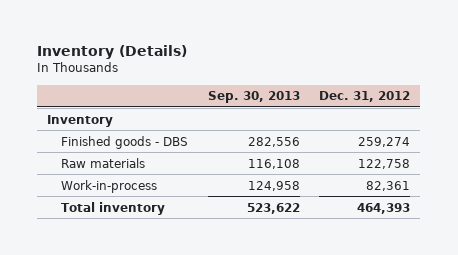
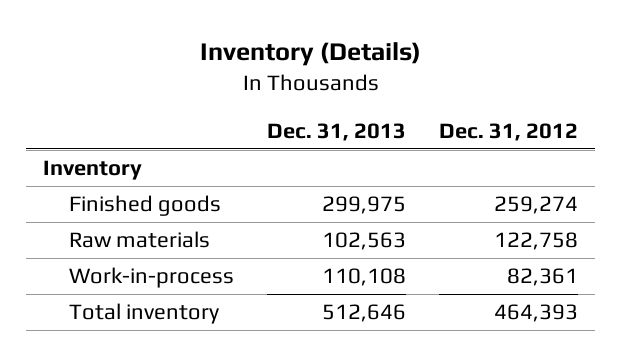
[207,91,300,104] Sep. 30, 2013 -> none
none -> [267,122,407,141] Dec. 31, 2013
[61,135,189,149] Finished goods - DBS -> [68,195,221,217] Finished goods

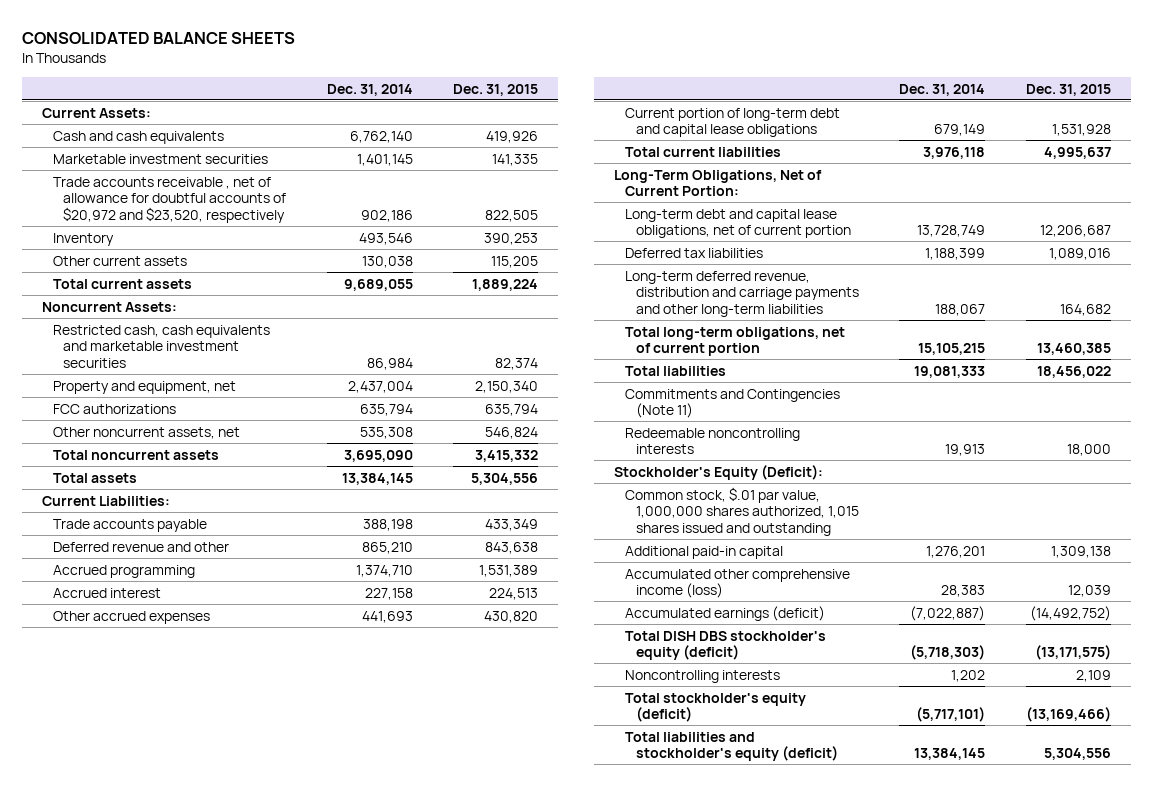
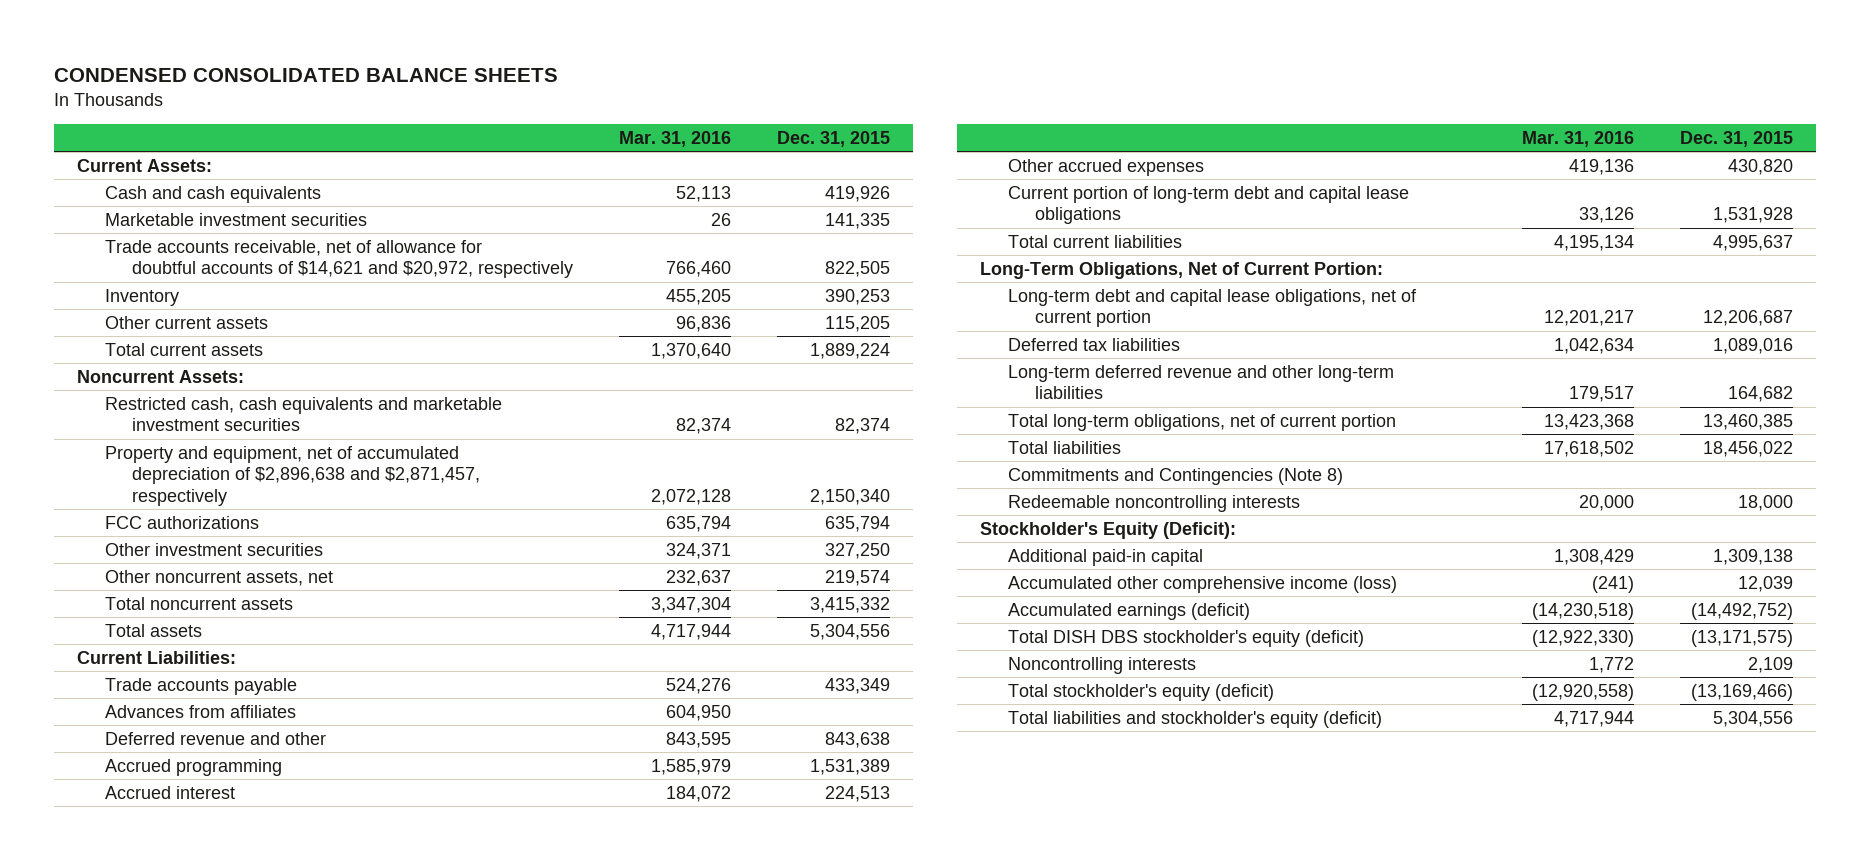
[21,31,295,44] CONSOLIDATED BALANCE SHEETS -> [54,68,559,83] CONDENSED CONSOLIDATED BALANCE SHEETS
[326,83,413,96] Dec. 31, 2014 -> none
none -> [618,130,731,147] Mar. 31, 2016
[52,176,287,224] Trade accounts receivable , net of allowance for doubtful accounts of $20,972 and $23,520, respectively -> [104,239,574,279] Trade accounts receivable, net of allowance for doubtful accounts of $14,621 and $20,972, respectively
[52,380,236,394] Property and equipment, net -> [104,445,481,506] Property and equipment, net of accumulated depreciation of $2,896,638 and $2,871,457, respectively
none -> [104,542,323,556] Other investment securities
[485,426,539,439] 546,824 -> [824,569,890,586] 219,574
none -> [104,704,296,718] Advances from affiliates
[624,270,859,318] Long-term deferred revenue, distribution and carriage payments and other long-term liabilities -> [1007,364,1394,400] Long-term deferred revenue and other long-term liabilities
[624,388,840,419] Commitments and Contingencies (Note 11) -> [1007,467,1343,485] Commitments and Contingencies (Note 8)
[624,486,859,537] Common stock, $.01 par value, 1,000,000 shares authorized, 1,015 shares issued and outstanding -> none

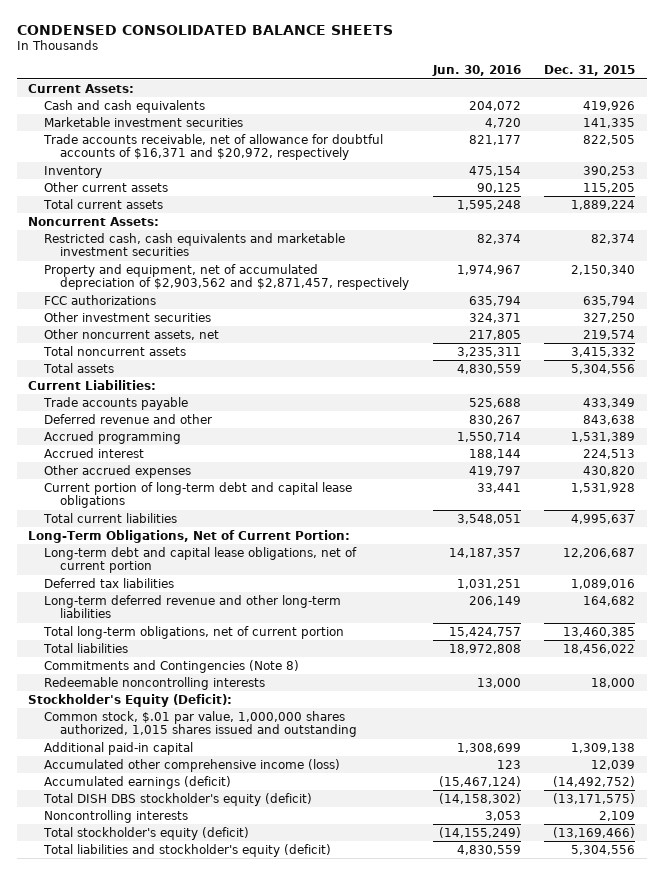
[618,130,731,147] Mar. 31, 2016 -> none
none -> [431,65,521,77] Jun. 30, 2016
[104,239,574,279] Trade accounts receivable, net of allowance for doubtful accounts of $14,621 and $20,972, respectively -> [43,133,384,161] Trade accounts receivable, net of allowance for doubtful accounts of $16,371 and $20,972, respectively
[104,445,481,506] Property and equipment, net of accumulated depreciation of $2,896,638 and $2,871,457, respectively -> [44,263,410,291] Property and equipment, net of accumulated depreciation of $2,903,562 and $2,871,457, respectively
[104,704,296,718] Advances from affiliates -> none
none -> [44,710,358,738] Common stock, $.01 par value, 1,000,000 shares authorized, 1,015 shares issued and outstanding

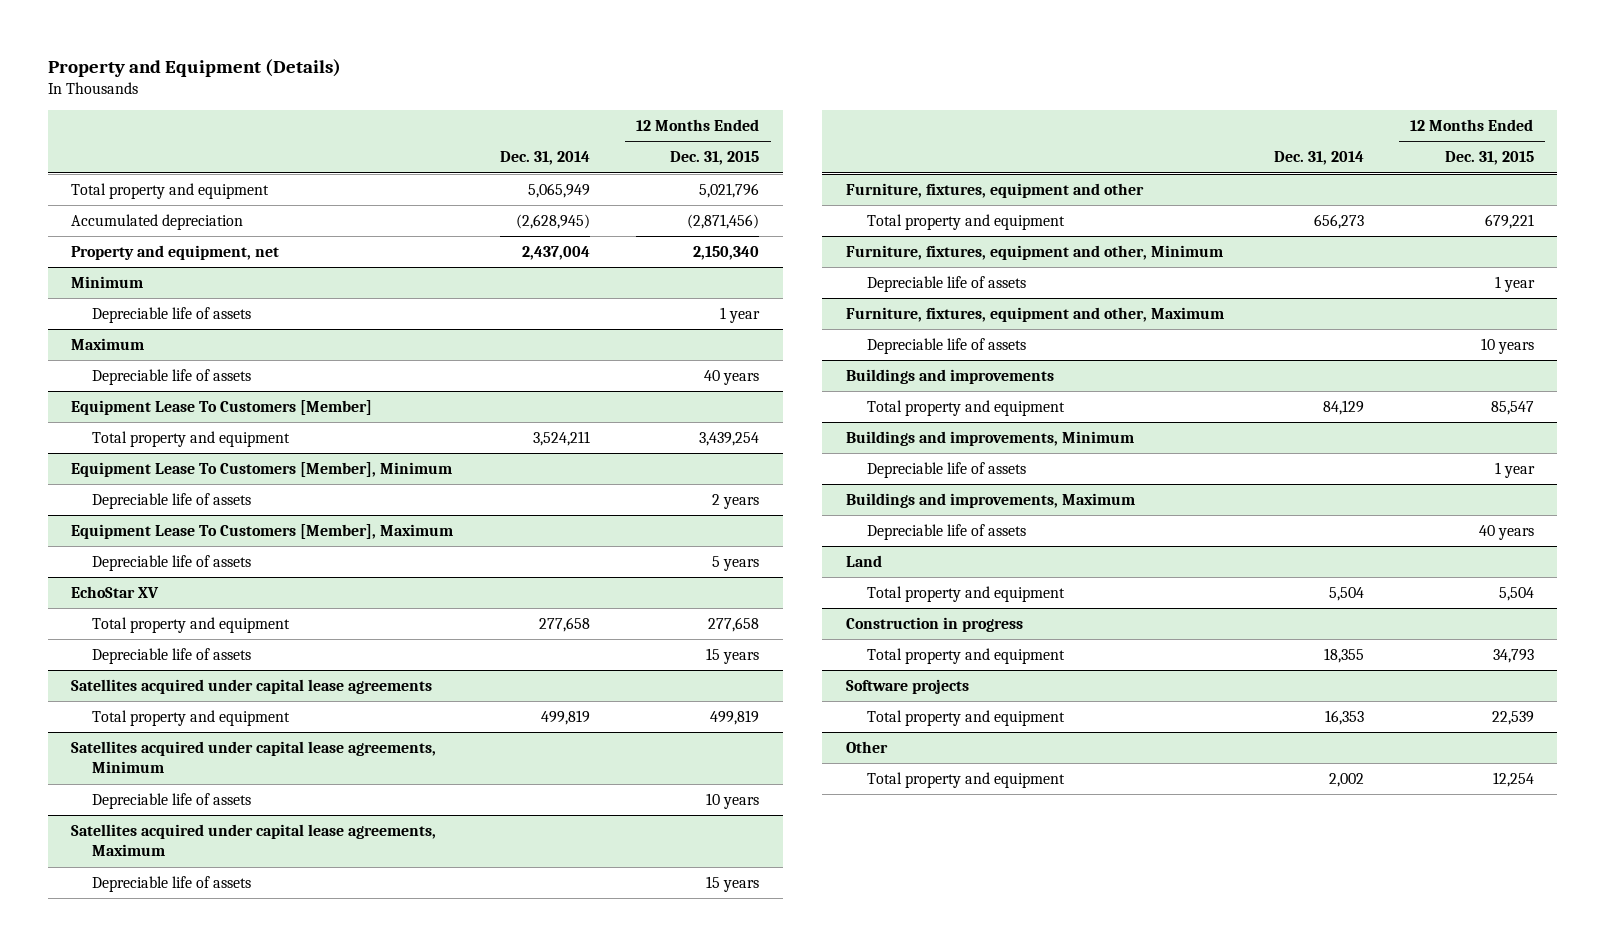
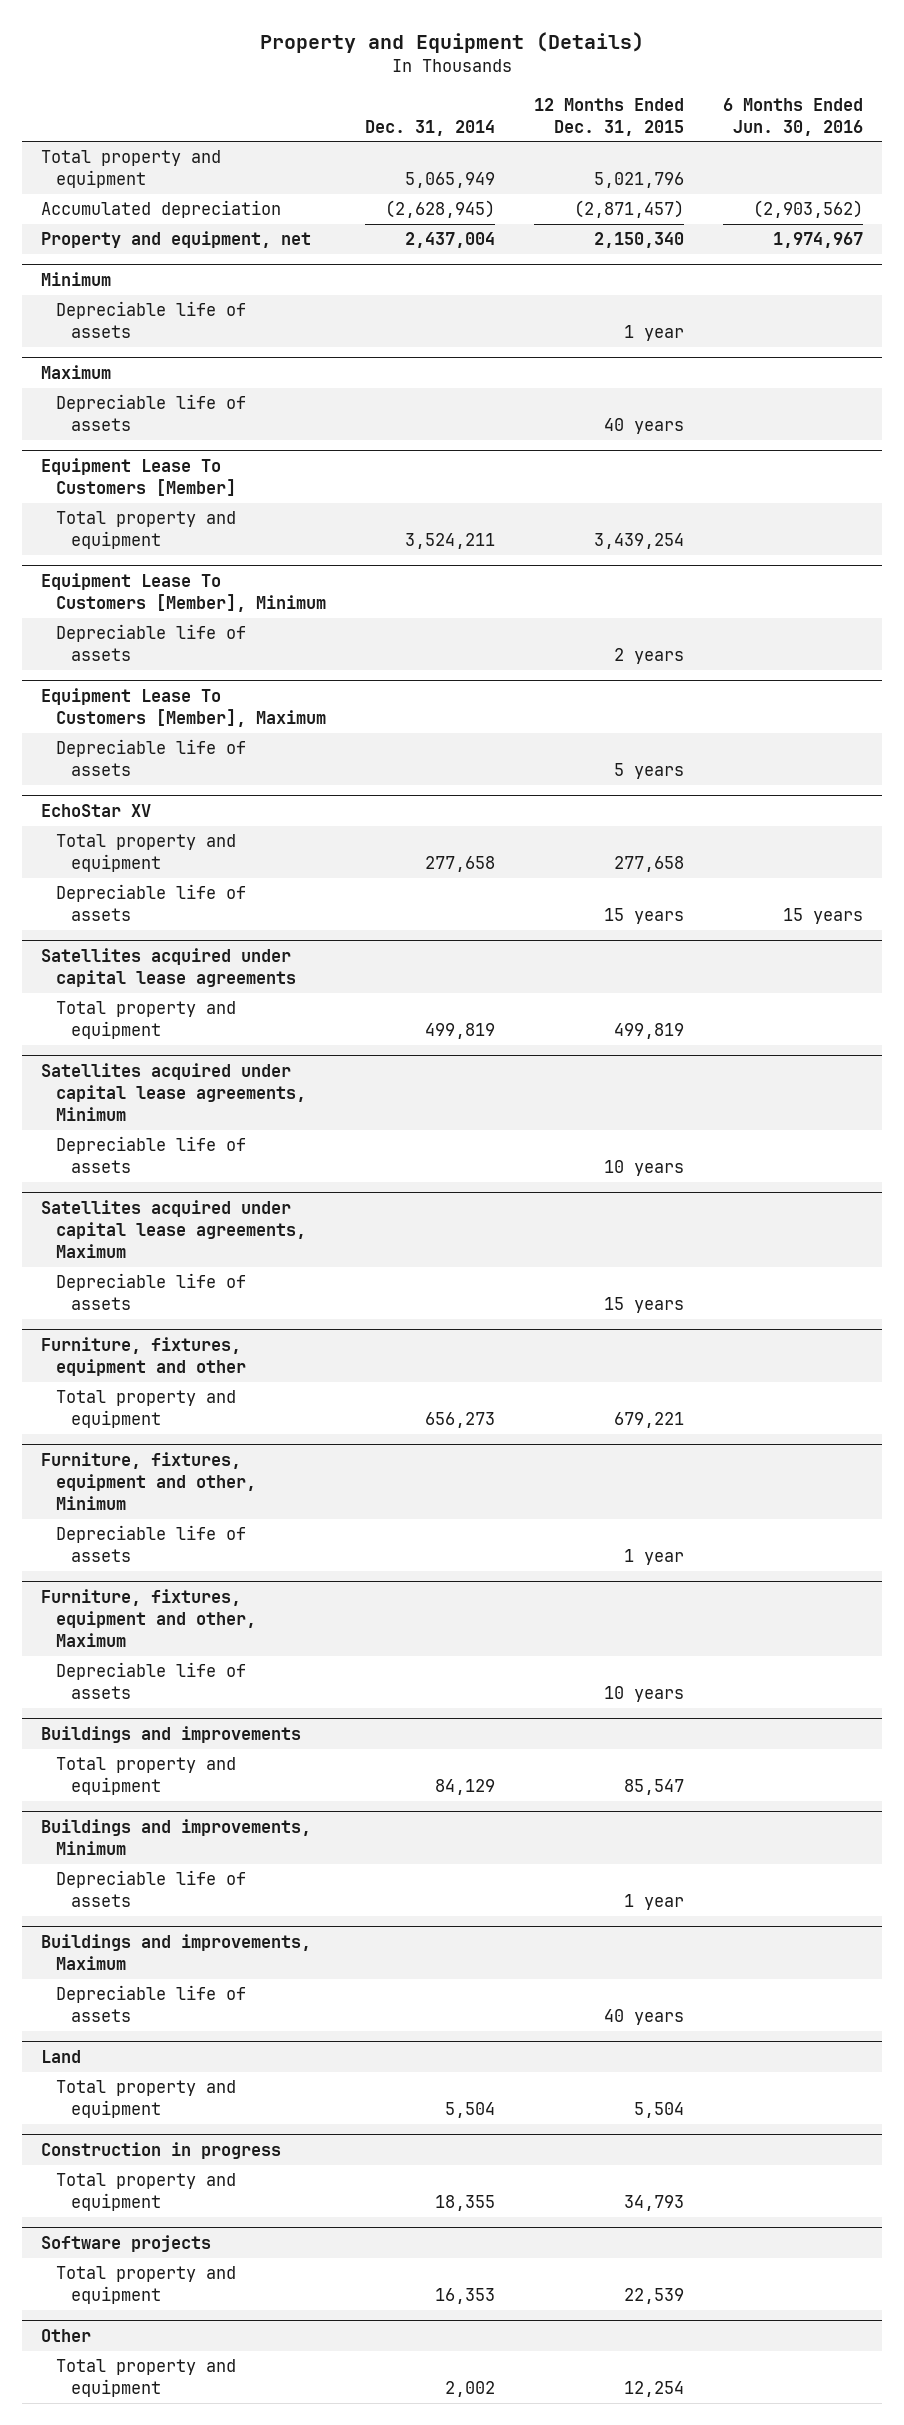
none -> [722,97,863,136] 6 Months Ended Jun. 30, 2016
[687,214,760,230] (2,871,456) -> [573,200,684,219] (2,871,457)

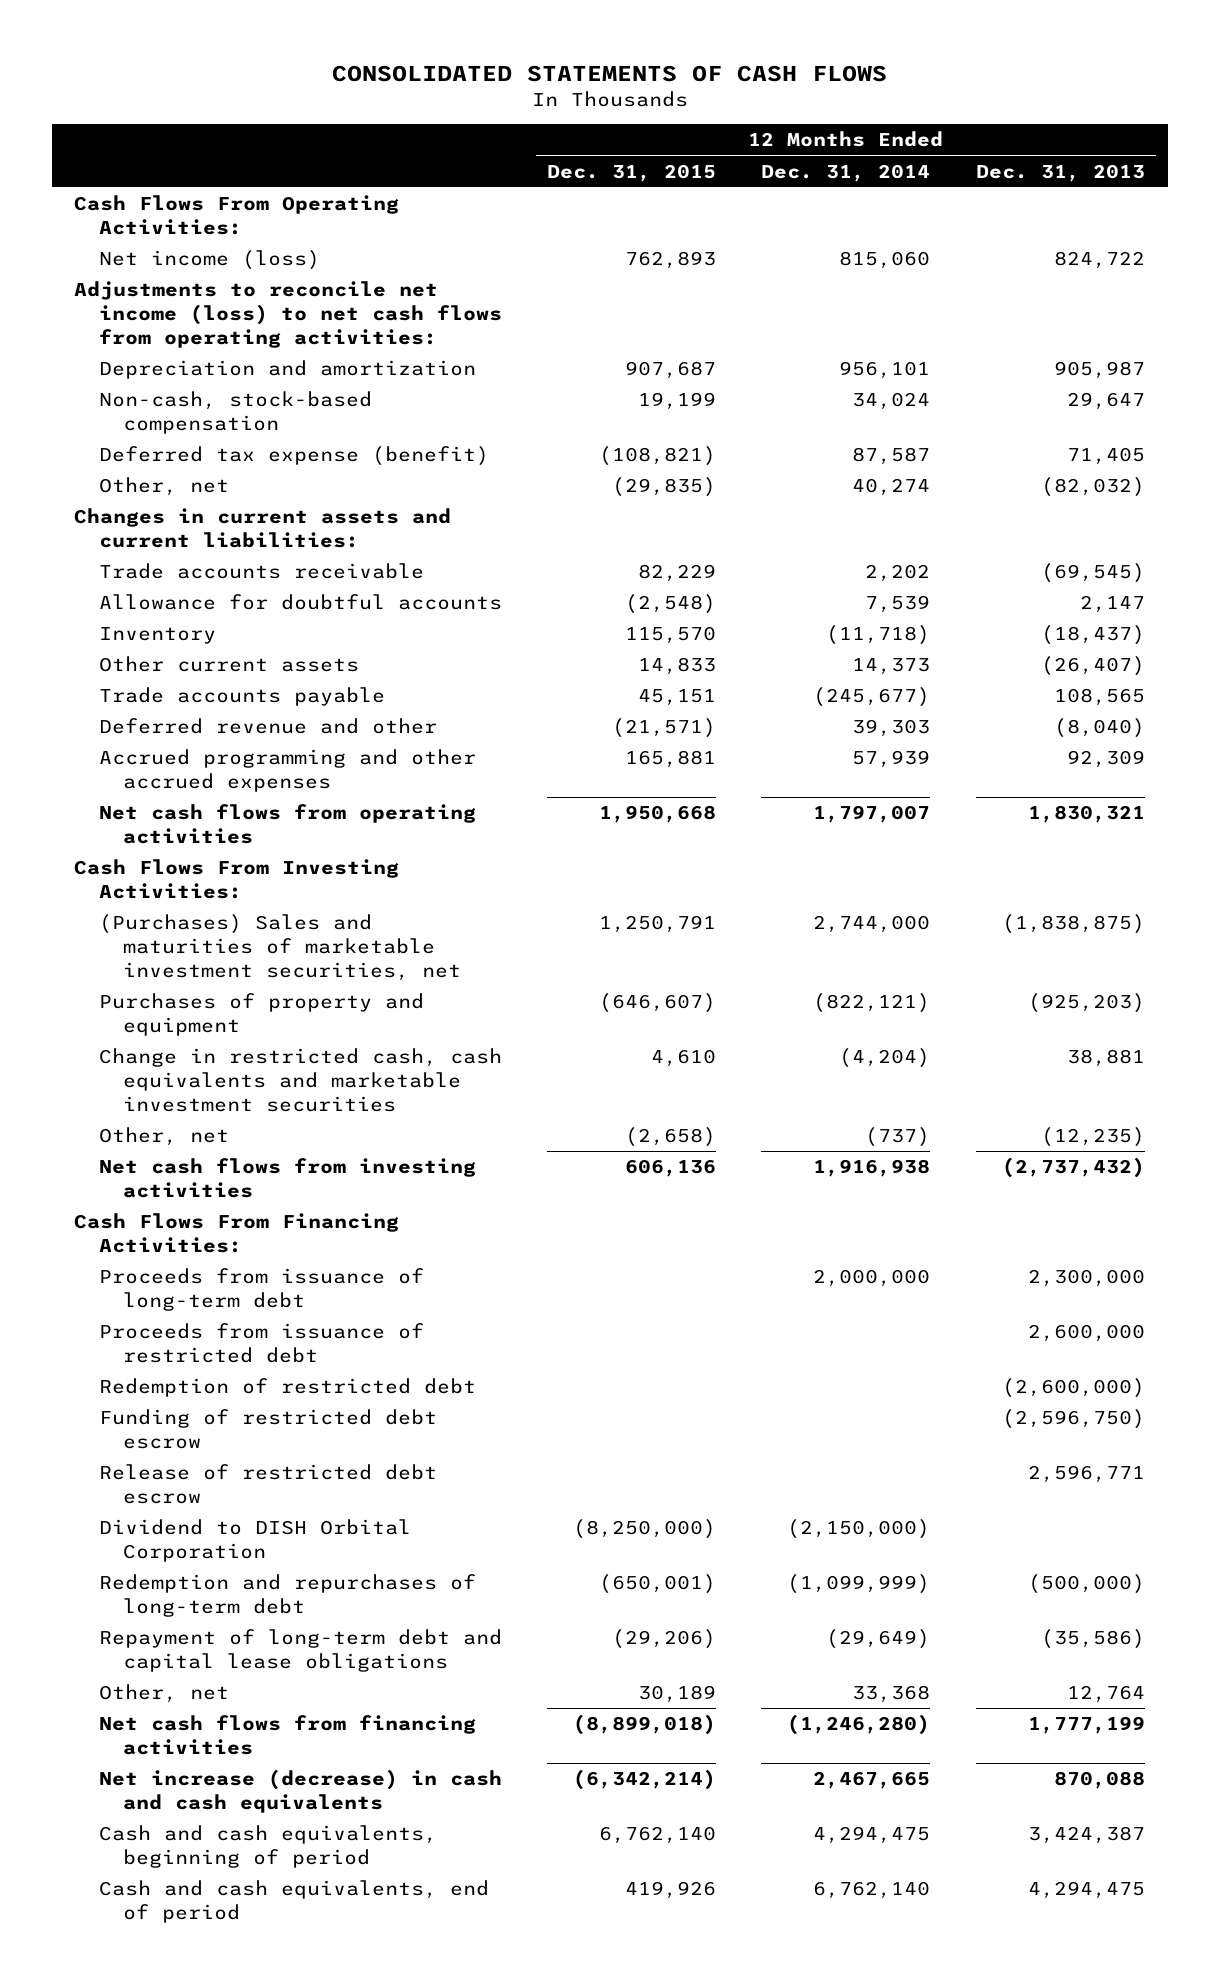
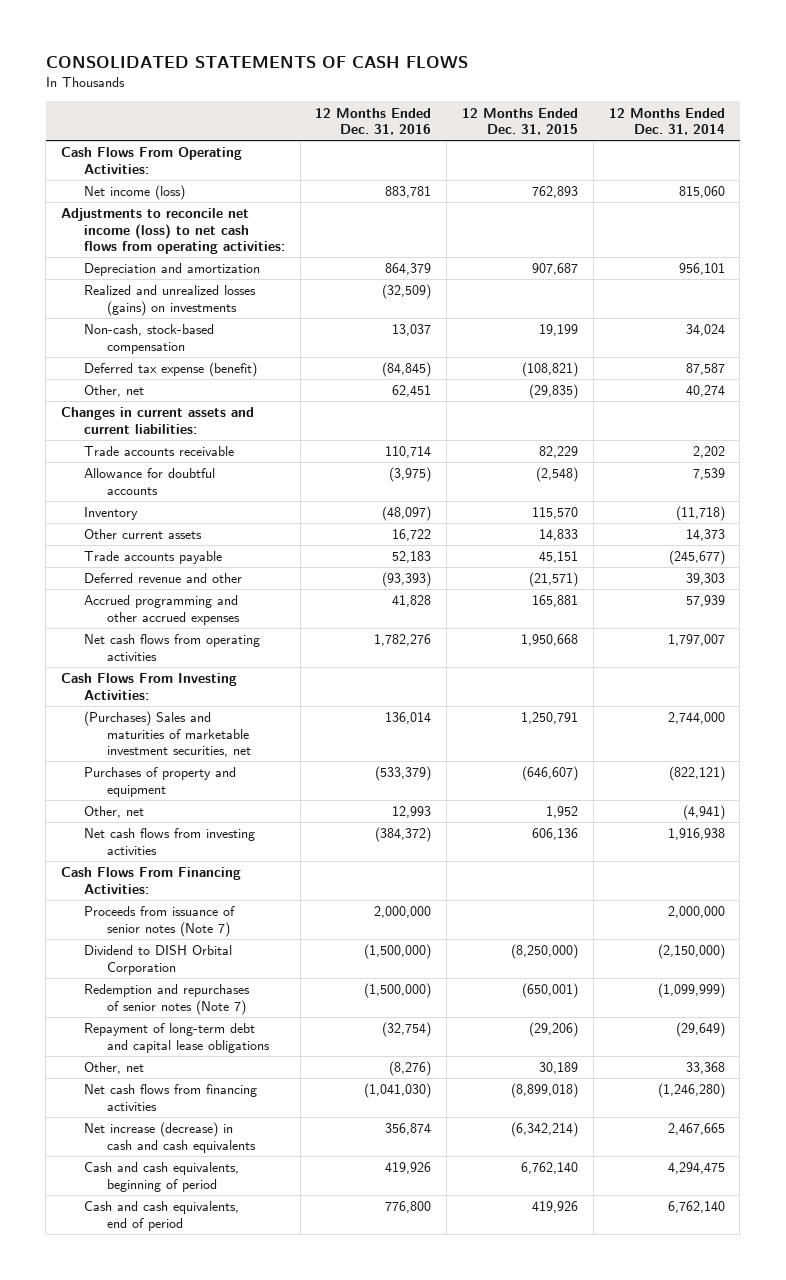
[975,163,1145,182] Dec. 31, 2013 -> none
none -> [315,107,432,136] 12 Months Ended Dec. 31, 2016
none -> [83,285,256,316] Realized and unrealized losses (gains) on investments
[98,1048,502,1112] Change in restricted cash, cash equivalents and marketable investment securities -> none
[625,1127,717,1148] (2,658) -> [546,806,579,819] 1,952
[865,1127,931,1148] (737) -> [682,805,725,821] (4,941)
[98,1323,424,1363] Proceeds from issuance of restricted debt -> none
[98,1378,476,1398] Redemption of restricted debt -> none
[98,1409,437,1449] Funding of restricted debt escrow -> none
[98,1464,437,1504] Release of restricted debt escrow -> none
[98,1268,424,1311] Proceeds from issuance of long-term debt -> [83,906,235,937] Proceeds from issuance of senior notes (Note 7)
[98,1574,476,1617] Redemption and repurchases of long-term debt -> [83,984,250,1015] Redemption and repurchases of senior notes (Note 7)

